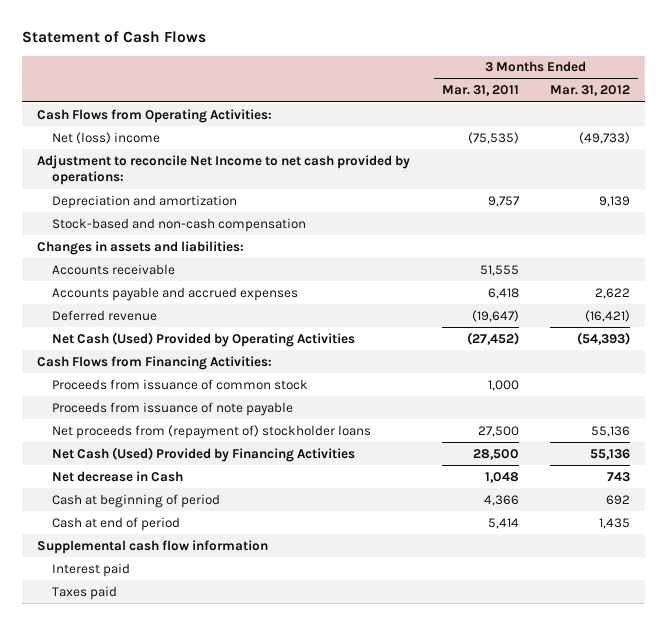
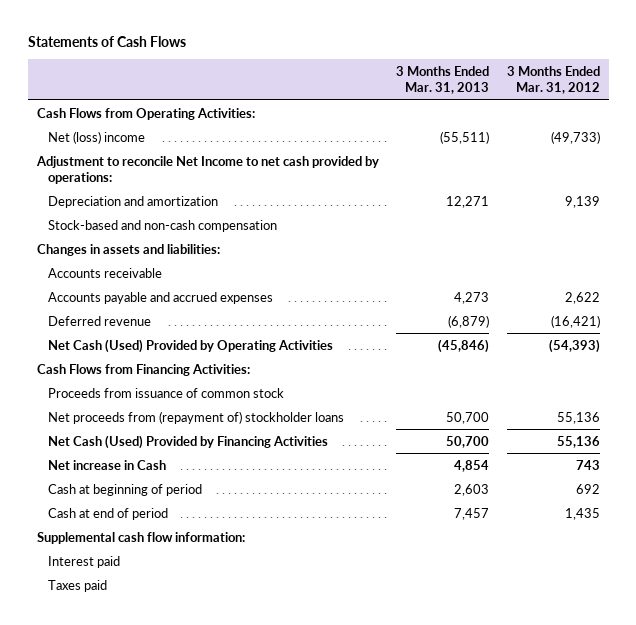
[21,31,206,44] Statement of Cash Flows -> [27,35,186,47] Statements of Cash Flows
[441,85,519,97] Mar. 31, 2011 -> none
none -> [396,65,490,94] 3 Months Ended Mar. 31, 2013
[51,401,293,416] Proceeds from issuance of note payable -> none
[51,470,183,482] Net decrease in Cash -> [47,459,166,470] Net increase in Cash
[37,539,269,554] Supplemental cash flow information -> [36,531,245,544] Supplemental cash flow information:

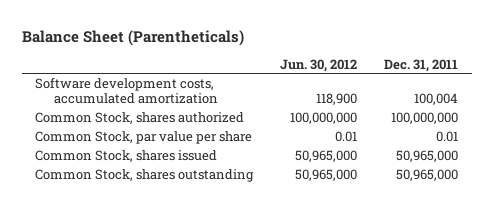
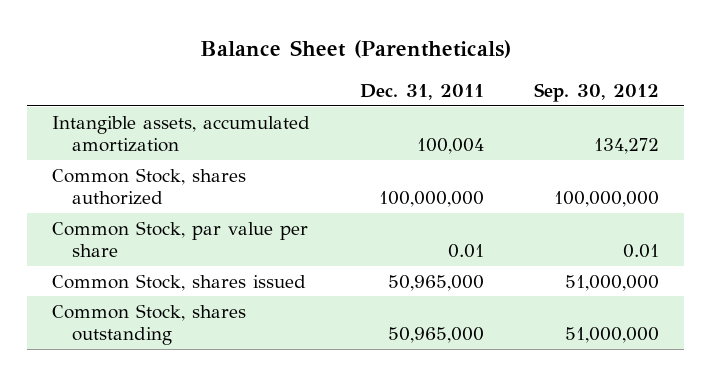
[280,58,358,72] Jun. 30, 2012 -> none
none -> [533,83,659,103] Sep. 30, 2012
[35,76,219,105] Software development costs, accumulated amortization -> [51,115,310,152] Intangible assets, accumulated amortization

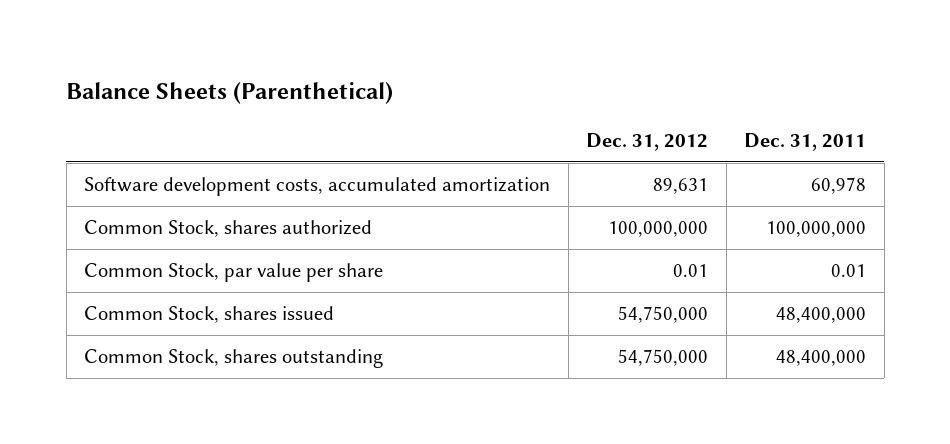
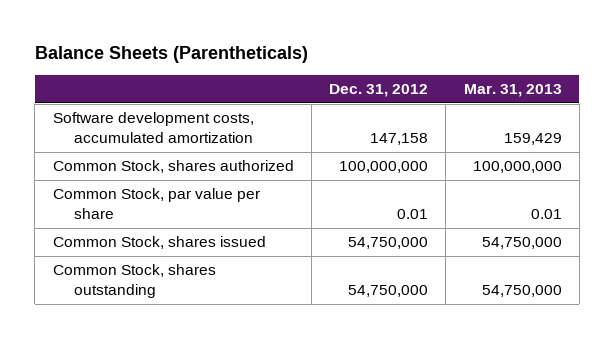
[66,81,394,104] Balance Sheets (Parenthetical) -> [34,46,308,64] Balance Sheets (Parentheticals)
[744,133,867,152] Dec. 31, 2011 -> none
none -> [463,84,562,98] Mar. 31, 2013
[653,178,709,195] 89,631 -> [370,133,429,146] 147,158

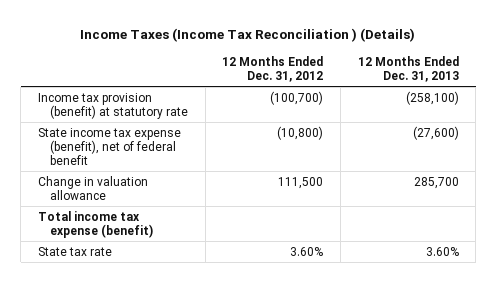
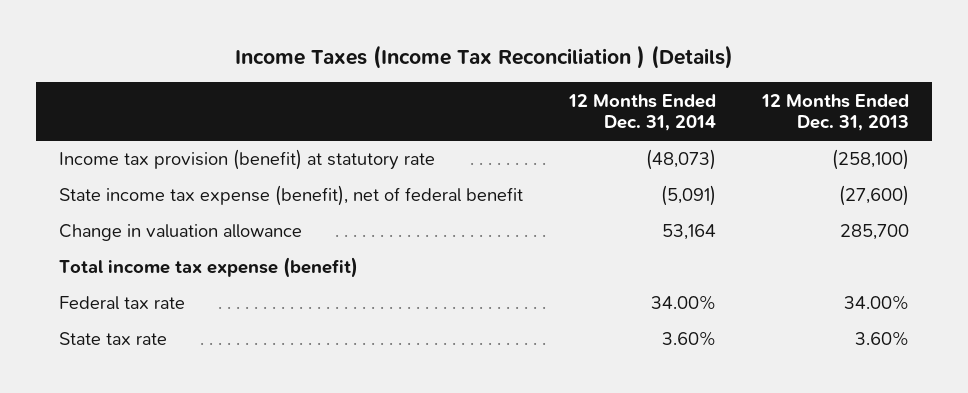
[222,55,324,82] 12 Months Ended Dec. 31, 2012 -> none
none -> [567,93,716,132] 12 Months Ended Dec. 31, 2014
none -> [58,296,185,311] Federal tax rate

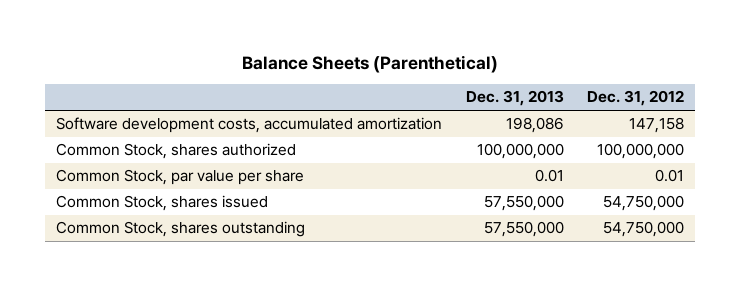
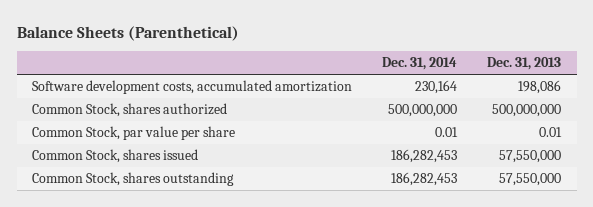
[586,90,684,107] Dec. 31, 2012 -> none
none -> [382,57,458,71] Dec. 31, 2014
[476,143,564,160] 100,000,000 -> [492,104,562,118] 500,000,000

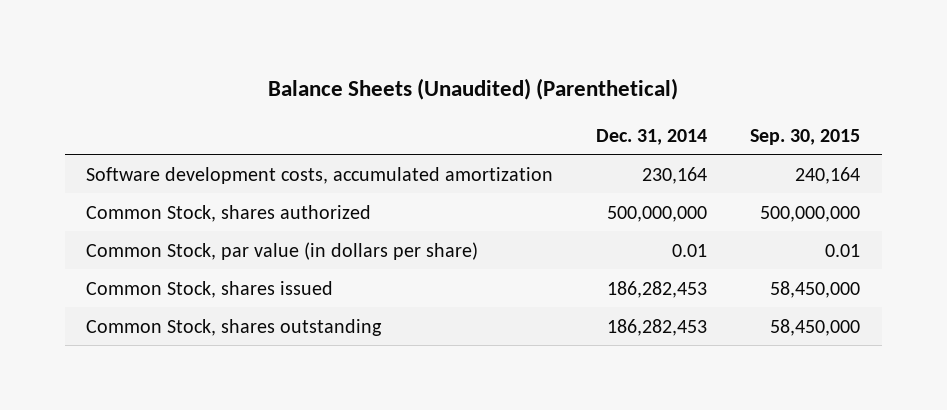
[16,25,239,41] Balance Sheets (Parenthetical) -> [268,78,679,101] Balance Sheets (Unaudited) (Parenthetical)
[487,57,562,71] Dec. 31, 2013 -> none
none -> [750,128,861,145] Sep. 30, 2015
[31,126,235,141] Common Stock, par value per share -> [86,241,479,260] Common Stock, par value (in dollars per share)

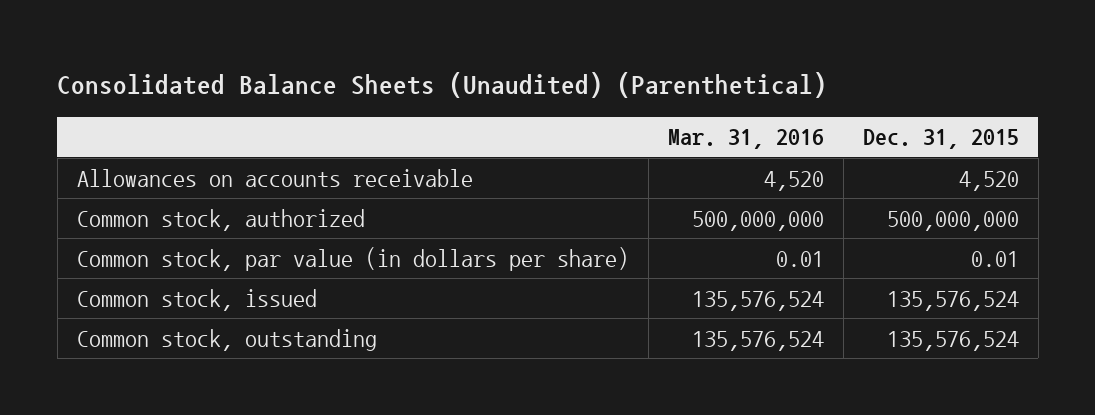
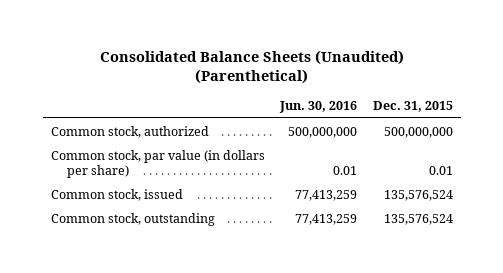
[667,129,824,150] Mar. 31, 2016 -> none
none -> [279,101,358,114] Jun. 30, 2016
[76,168,473,187] Allowances on accounts receivable -> none

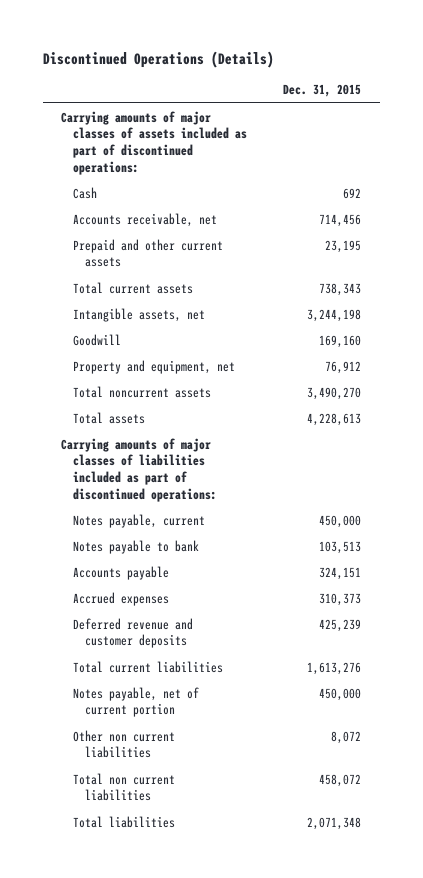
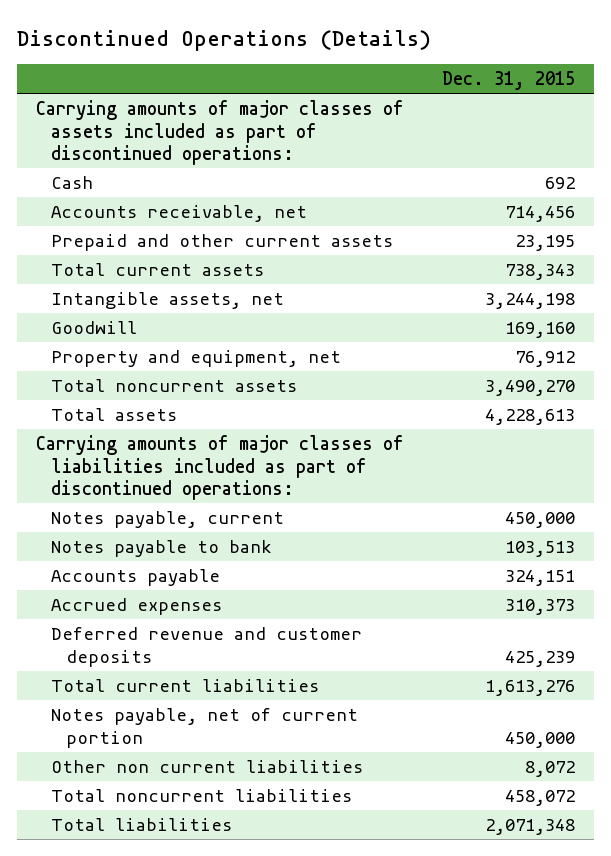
[72,772,175,802] Total non current liabilities -> [51,788,353,802] Total noncurrent liabilities

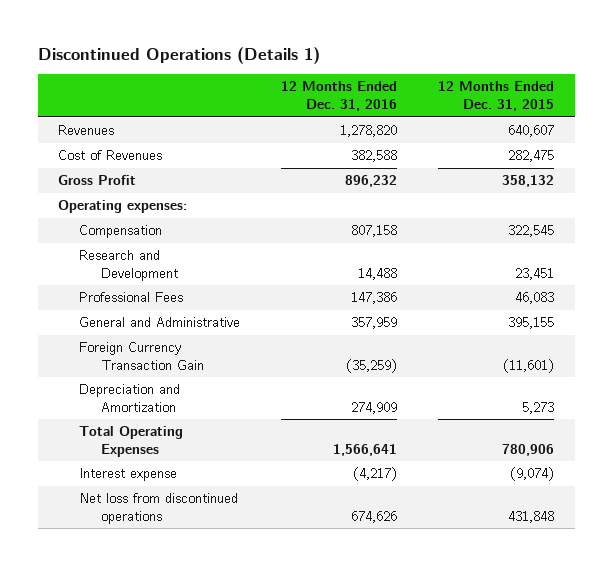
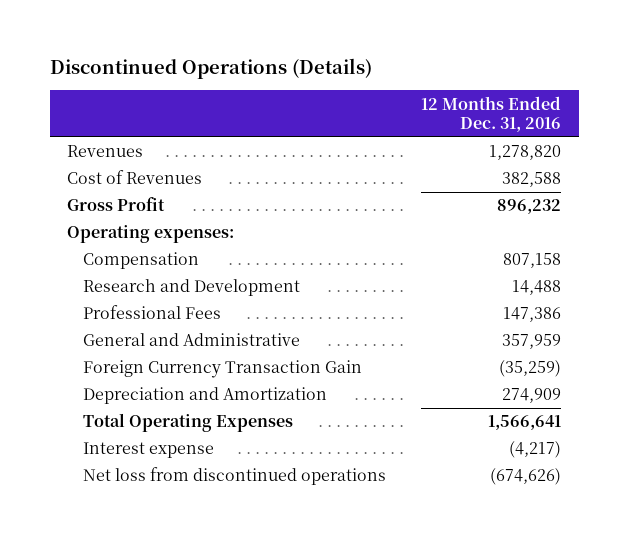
[37,46,320,64] Discontinued Operations (Details 1) -> [49,58,372,80] Discontinued Operations (Details)
[438,81,555,112] 12 Months Ended Dec. 31, 2015 -> none
[351,511,398,524] 674,626 -> [490,468,562,486] (674,626)

